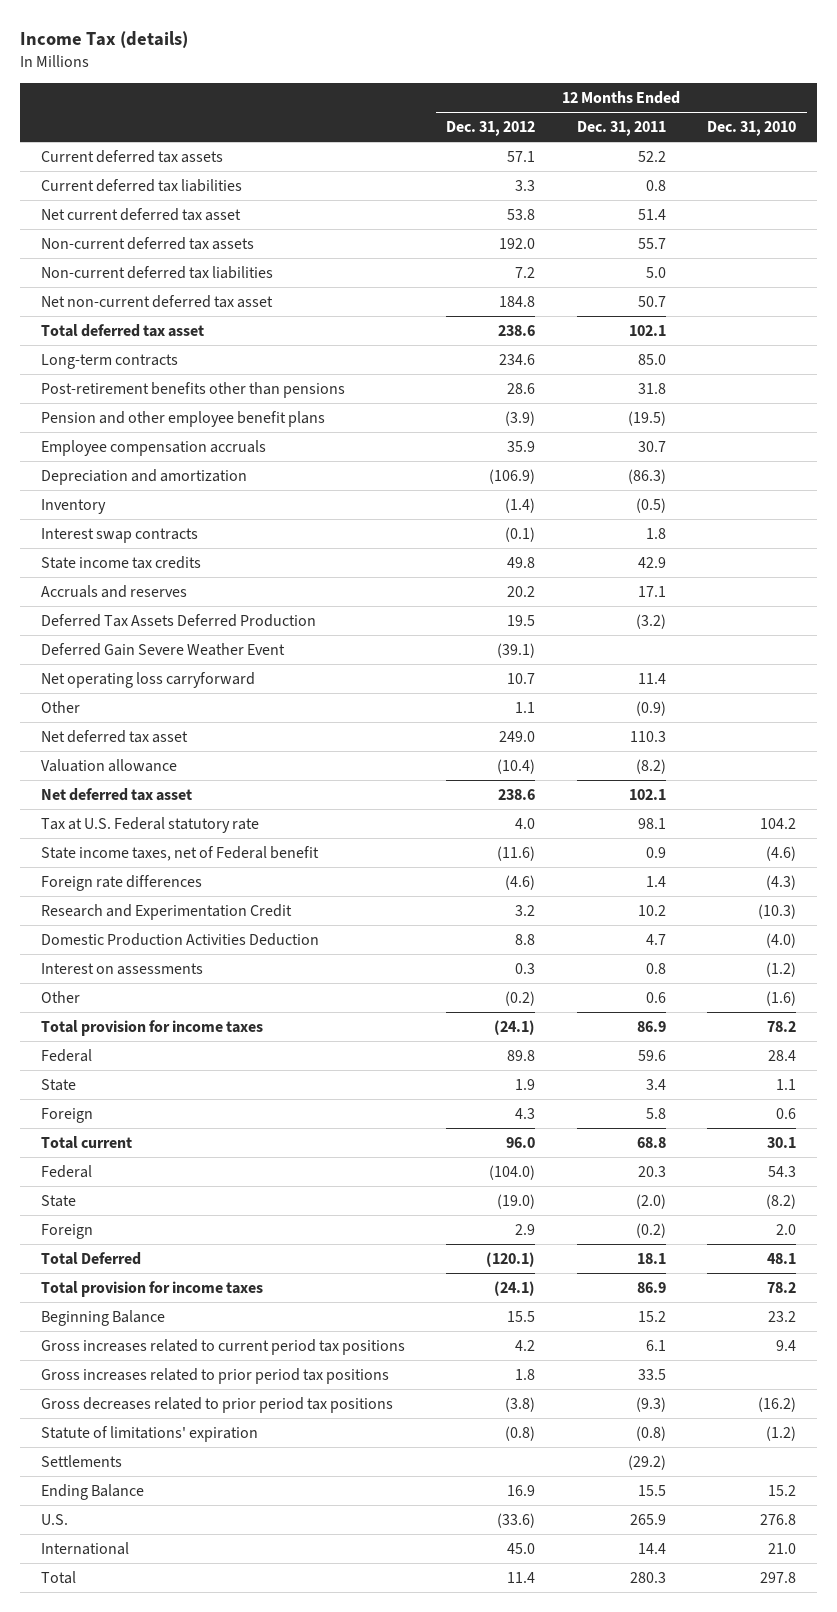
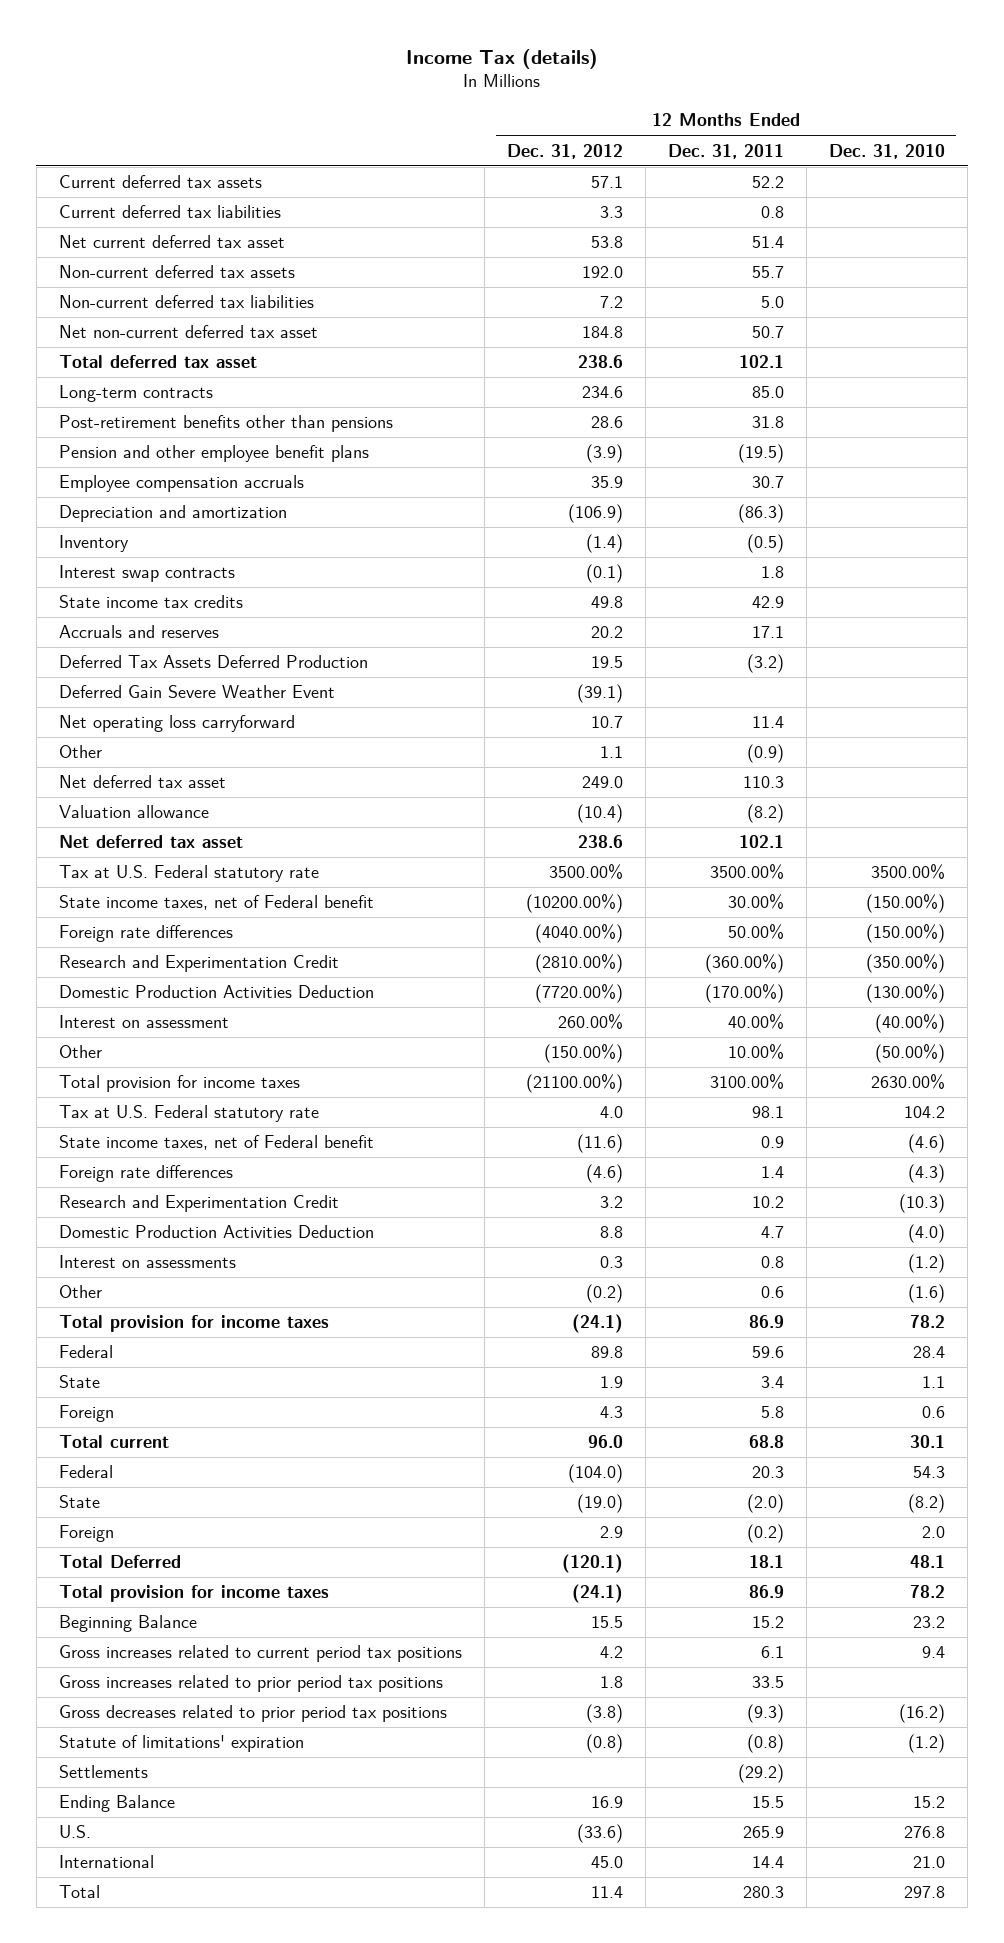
none -> [58,865,319,883] Tax at U.S. Federal statutory rate
none -> [58,895,374,911] State income taxes, net of Federal benefit
none -> [58,925,233,943] Foreign rate differences
none -> [58,955,339,973] Research and Experimentation Credit
none -> [58,985,374,999] Domestic Production Activities Deduction
none -> [58,1015,229,1029] Interest on assessment
none -> [58,1045,102,1059] Other
none -> [58,1075,300,1093] Total provision for income taxes

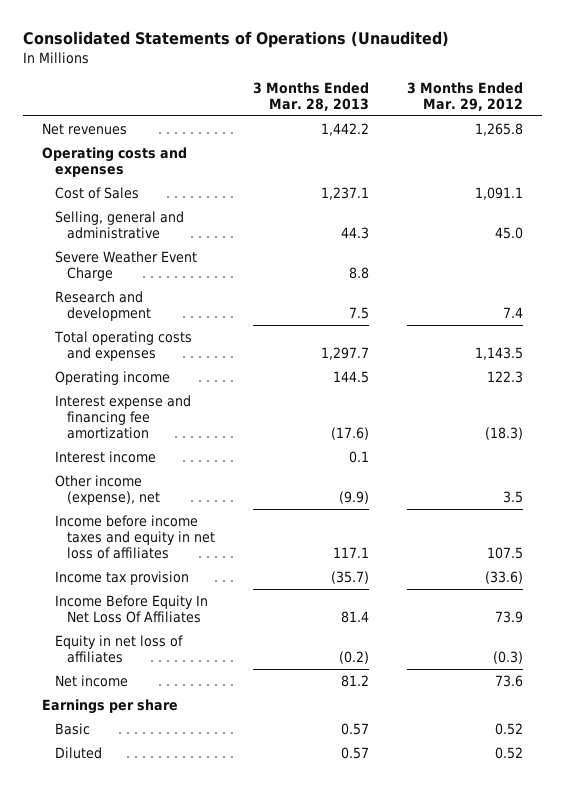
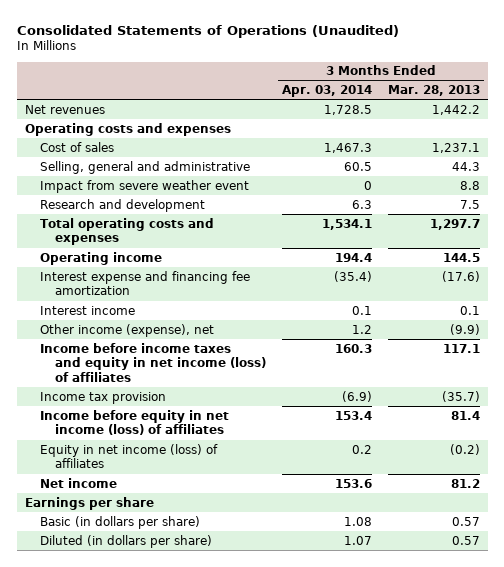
[407,81,524,111] 3 Months Ended Mar. 29, 2012 -> none
none -> [281,85,372,98] Apr. 03, 2014
[54,186,139,199] Cost of Sales -> [39,141,114,152] Cost of sales
[54,250,197,281] Severe Weather Event Charge -> [39,179,249,193] Impact from severe weather event
[54,514,216,560] Income before income taxes and equity in net loss of affiliates -> [39,342,266,383] Income before income taxes and equity in net income (loss) of affiliates
[54,594,208,623] Income Before Equity In Net Loss Of Affiliates -> [39,409,229,436] Income before equity in net income (loss) of affiliates
[54,634,183,663] Equity in net loss of affiliates -> [39,443,218,469] Equity in net income (loss) of affiliates
[54,722,90,735] Basic -> [39,515,200,529] Basic (in dollars per share)
[54,746,102,759] Diluted -> [39,534,212,548] Diluted (in dollars per share)

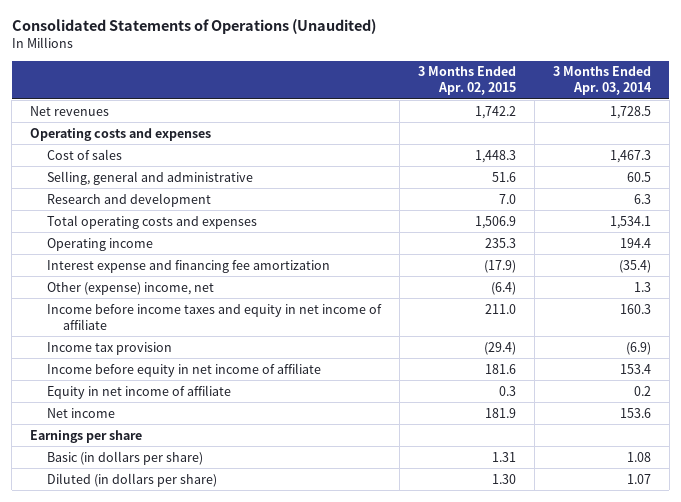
[387,85,480,97] Mar. 28, 2013 -> none
none -> [417,66,516,96] 3 Months Ended Apr. 02, 2015
[39,179,249,193] Impact from severe weather event -> none
[39,305,135,315] Interest income -> none
[39,323,214,337] Other income (expense), net -> [46,281,214,295] Other (expense) income, net
[351,324,372,334] 1.2 -> [633,281,651,292] 1.3
[39,342,266,383] Income before income taxes and equity in net income (loss) of affiliates -> [46,303,382,330] Income before income taxes and equity in net income of affiliate
[39,409,229,436] Income before equity in net income (loss) of affiliates -> [46,362,321,377] Income before equity in net income of affiliate
[39,443,218,469] Equity in net income (loss) of affiliates -> [46,384,231,399] Equity in net income of affiliate

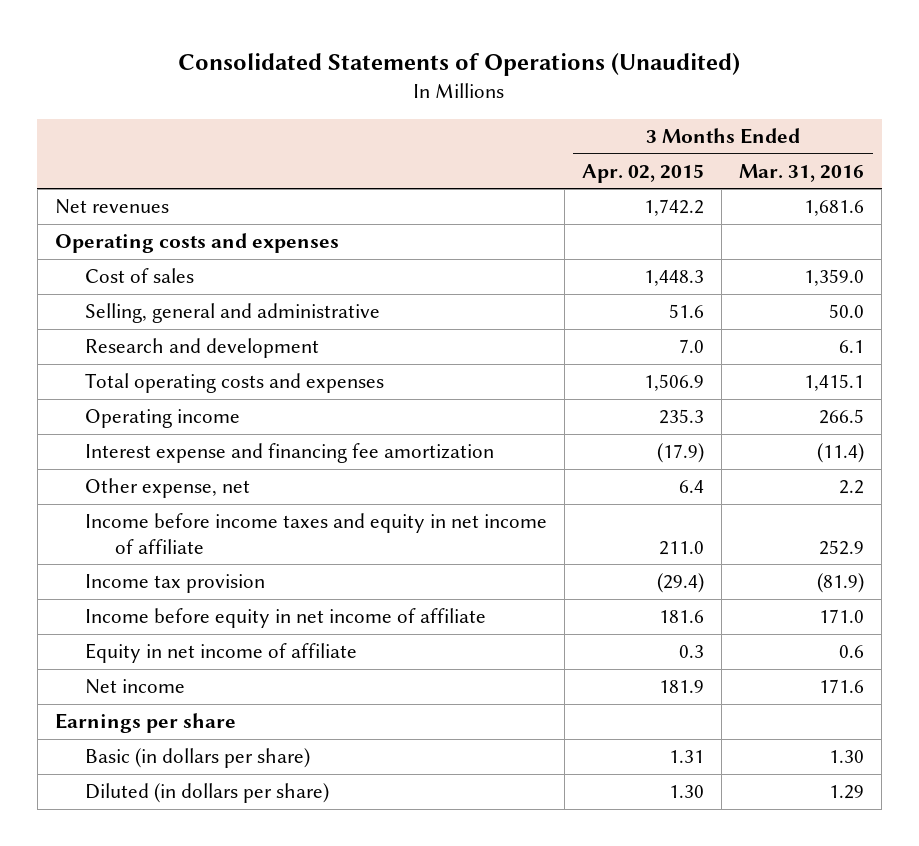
[552,66,652,96] 3 Months Ended Apr. 03, 2014 -> none
none -> [739,163,865,182] Mar. 31, 2016
[46,281,214,295] Other (expense) income, net -> [85,478,251,499] Other expense, net
[490,281,516,295] (6.4) -> [679,480,705,494] 6.4

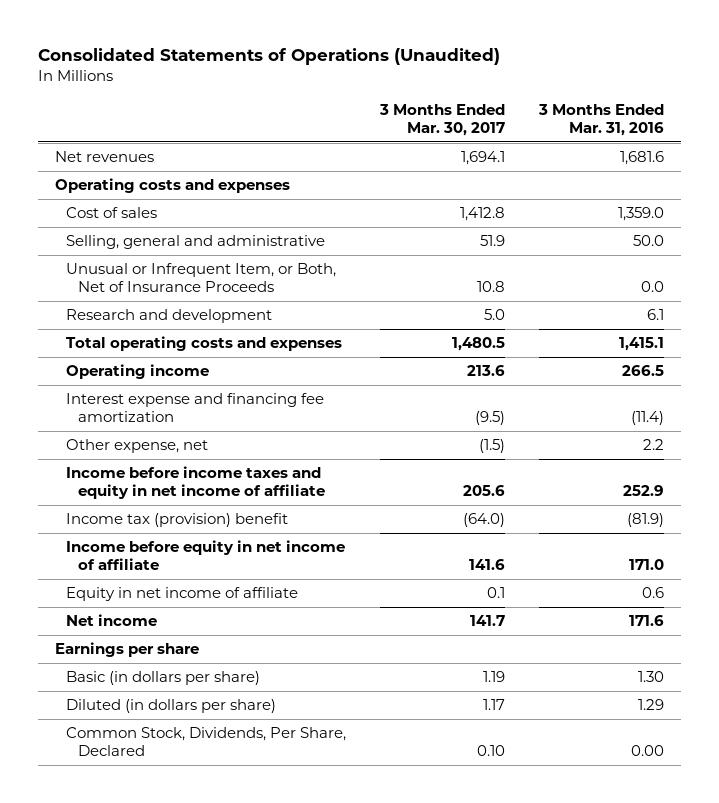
[582,163,705,183] Apr. 02, 2015 -> none
none -> [379,104,506,136] 3 Months Ended Mar. 30, 2017
none -> [66,263,337,292] Unusual or Infrequent Item, or Both, Net of Insurance Proceeds
[85,574,266,594] Income tax provision -> [66,513,289,528] Income tax (provision) benefit
none -> [66,727,347,756] Common Stock, Dividends, Per Share, Declared

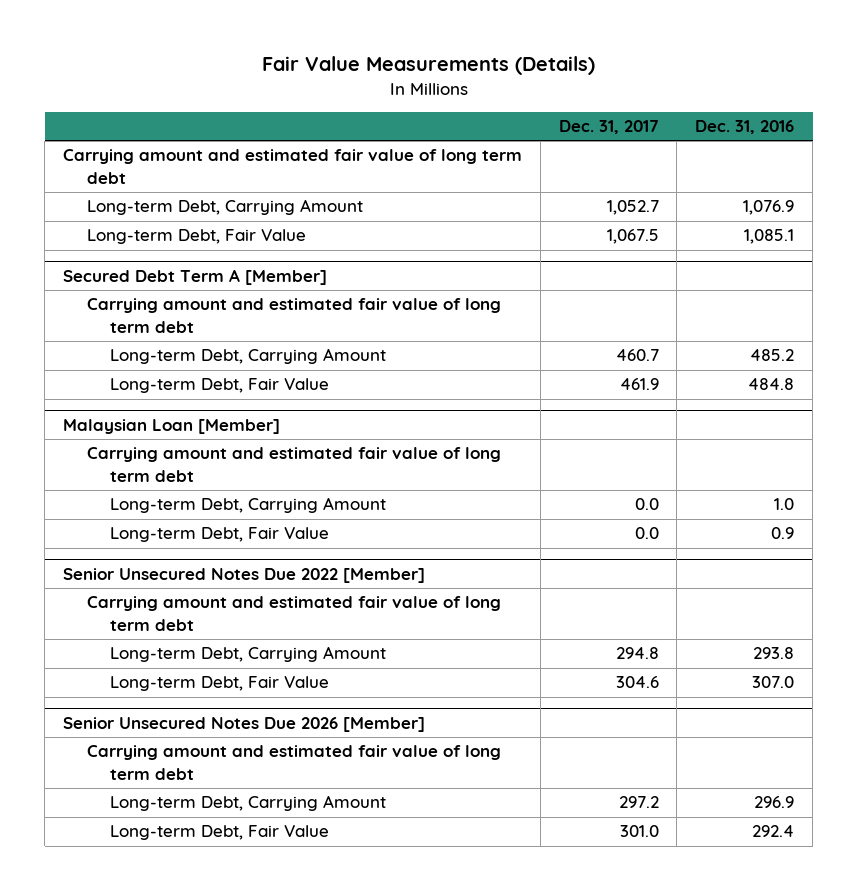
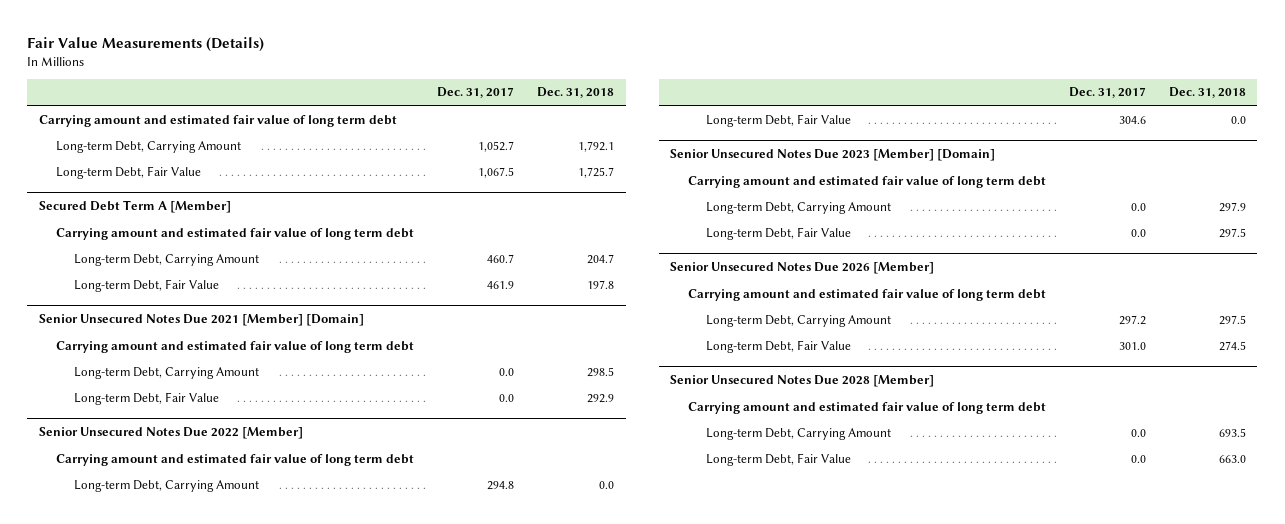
[695,120,795,135] Dec. 31, 2016 -> none
none -> [537,87,615,99] Dec. 31, 2018
[62,418,280,434] Malaysian Loan [Member] -> none
none -> [38,313,364,326] Senior Unsecured Notes Due 2021 [Member] [Domain]
none -> [670,148,996,161] Senior Unsecured Notes Due 2023 [Member] [Domain]
none -> [687,175,1046,188] Carrying amount and estimated fair value of long term debt
none -> [705,201,891,214] Long-term Debt, Carrying Amount
none -> [705,226,851,240] Long-term Debt, Fair Value
none -> [670,374,935,387] Senior Unsecured Notes Due 2028 [Member]
none -> [687,401,1046,414] Carrying amount and estimated fair value of long term debt
none -> [705,427,891,440] Long-term Debt, Carrying Amount
none -> [705,452,851,466] Long-term Debt, Fair Value

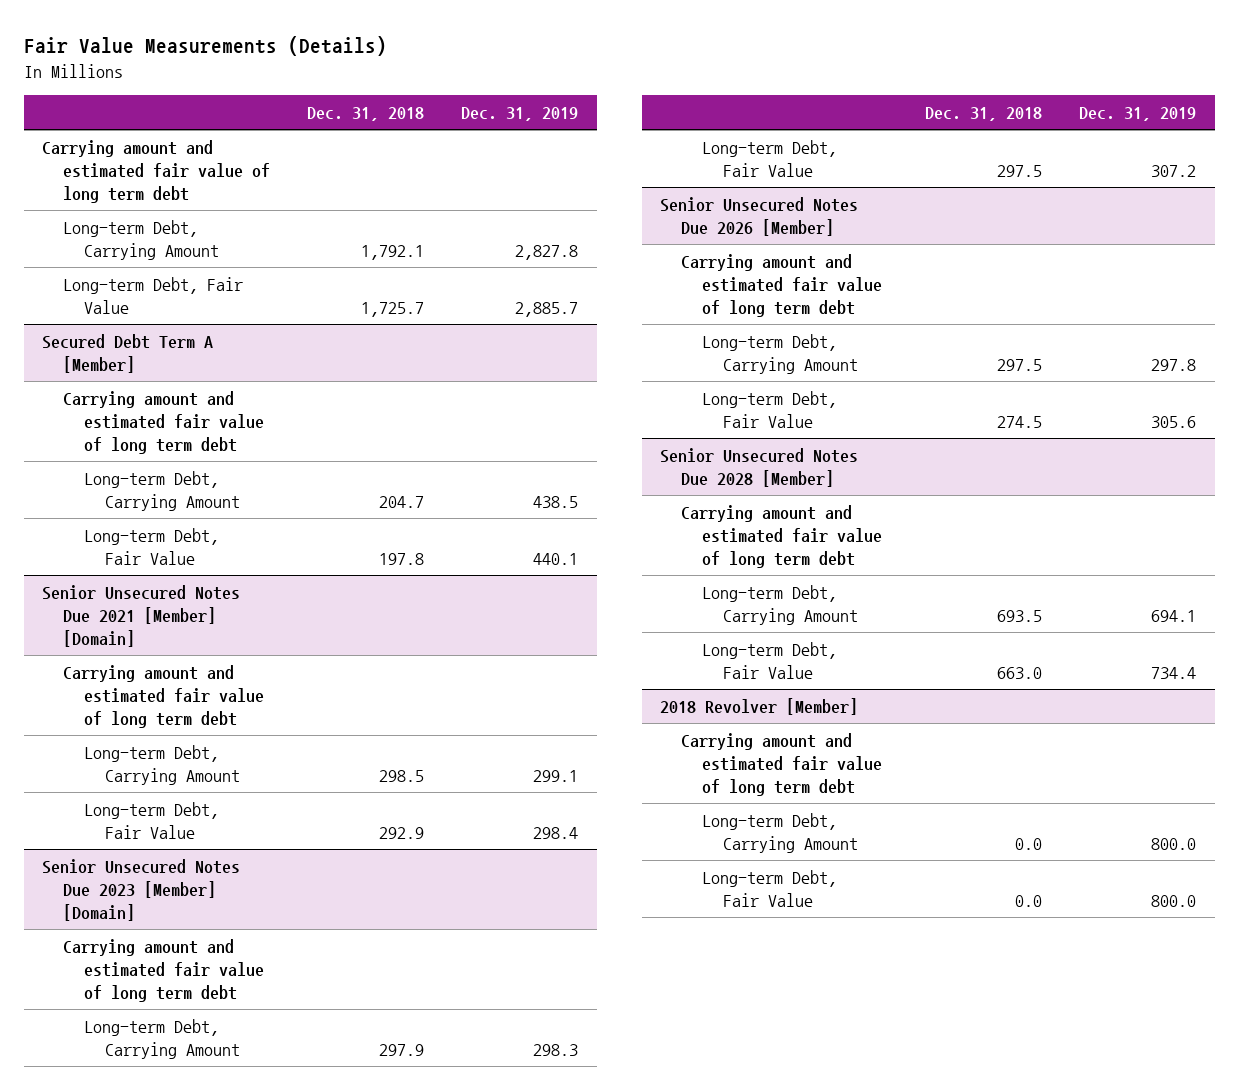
[437,87,515,99] Dec. 31, 2017 -> none
none -> [461,106,579,121] Dec. 31, 2019
[38,426,303,439] Senior Unsecured Notes Due 2022 [Member] -> none
[56,453,415,466] Carrying amount and estimated fair value of long term debt -> none
[73,479,259,492] Long-term Debt, Carrying Amount -> none
[705,113,851,127] Long-term Debt, Fair Value -> none
none -> [660,697,859,715] 2018 Revolver [Member]
none -> [681,732,883,797] Carrying amount and estimated fair value of long term debt
none -> [702,812,859,854] Long-term Debt, Carrying Amount
none -> [702,869,838,908] Long-term Debt, Fair Value

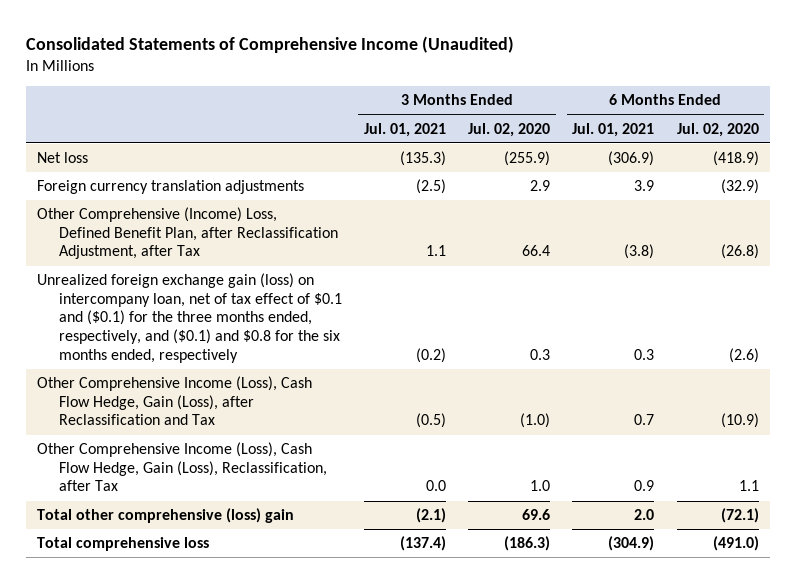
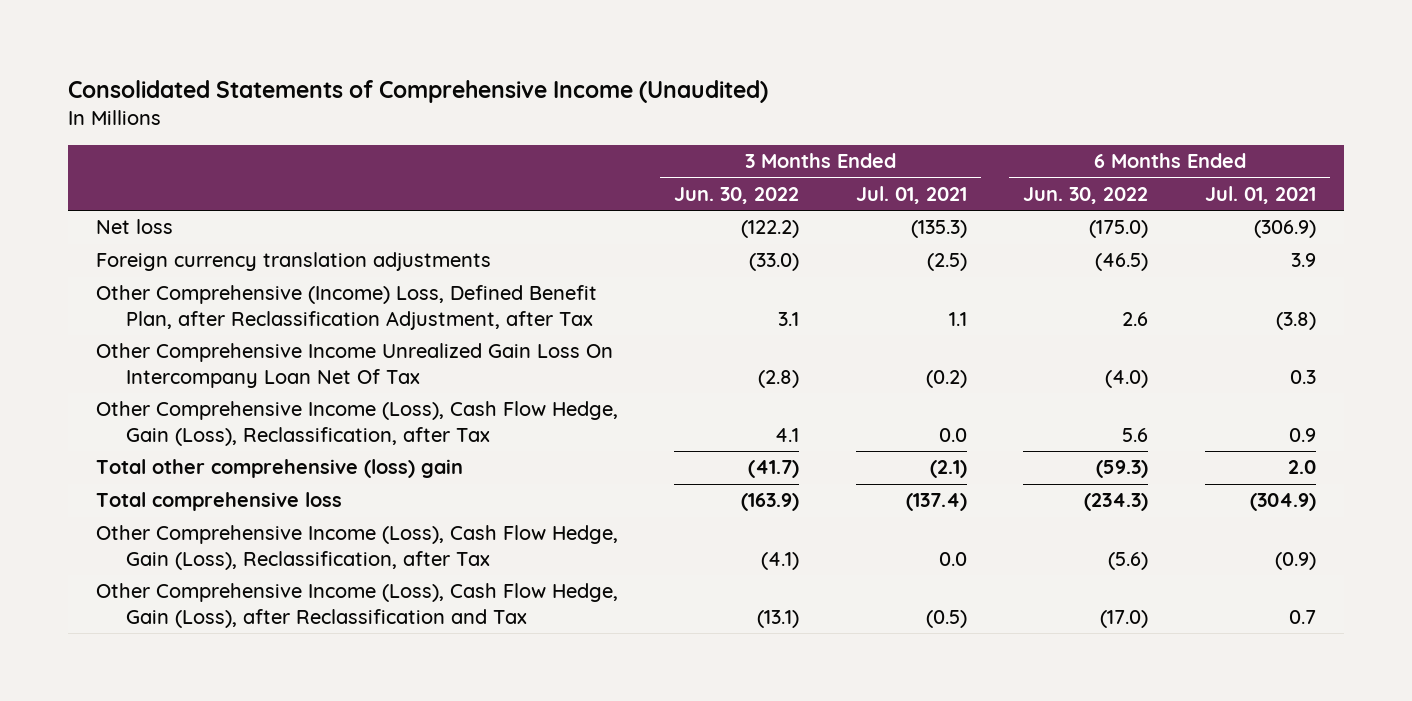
[468,122,551,137] Jul. 02, 2020 -> none
[676,122,759,137] Jul. 02, 2020 -> none
none -> [674,186,800,204] Jun. 30, 2022
none -> [1023,186,1149,204] Jun. 30, 2022
[37,273,342,363] Unrealized foreign exchange gain (loss) on intercompany loan, net of tax effect of $0.1 and ($0.1) for the three months ended, respectively, and ($0.1) and $0.8 for the six months ended, respectively -> [95,343,613,388] Other Comprehensive Income Unrealized Gain Loss On Intercompany Loan Net Of Tax
none -> [95,525,618,570] Other Comprehensive Income (Loss), Cash Flow Hedge, Gain (Loss), Reclassification, after Tax
[37,376,313,426] Other Comprehensive Income (Loss), Cash Flow Hedge, Gain (Loss), after Reclassification and Tax -> [95,583,618,628] Other Comprehensive Income (Loss), Cash Flow Hedge, Gain (Loss), after Reclassification and Tax

